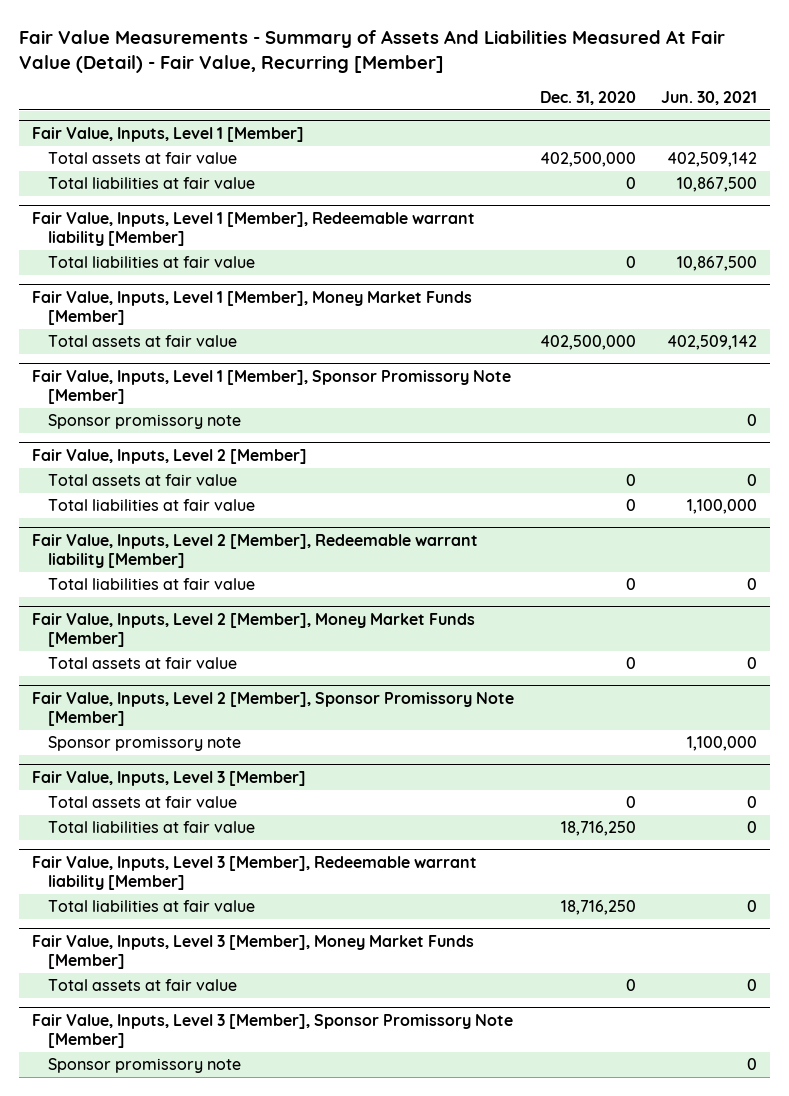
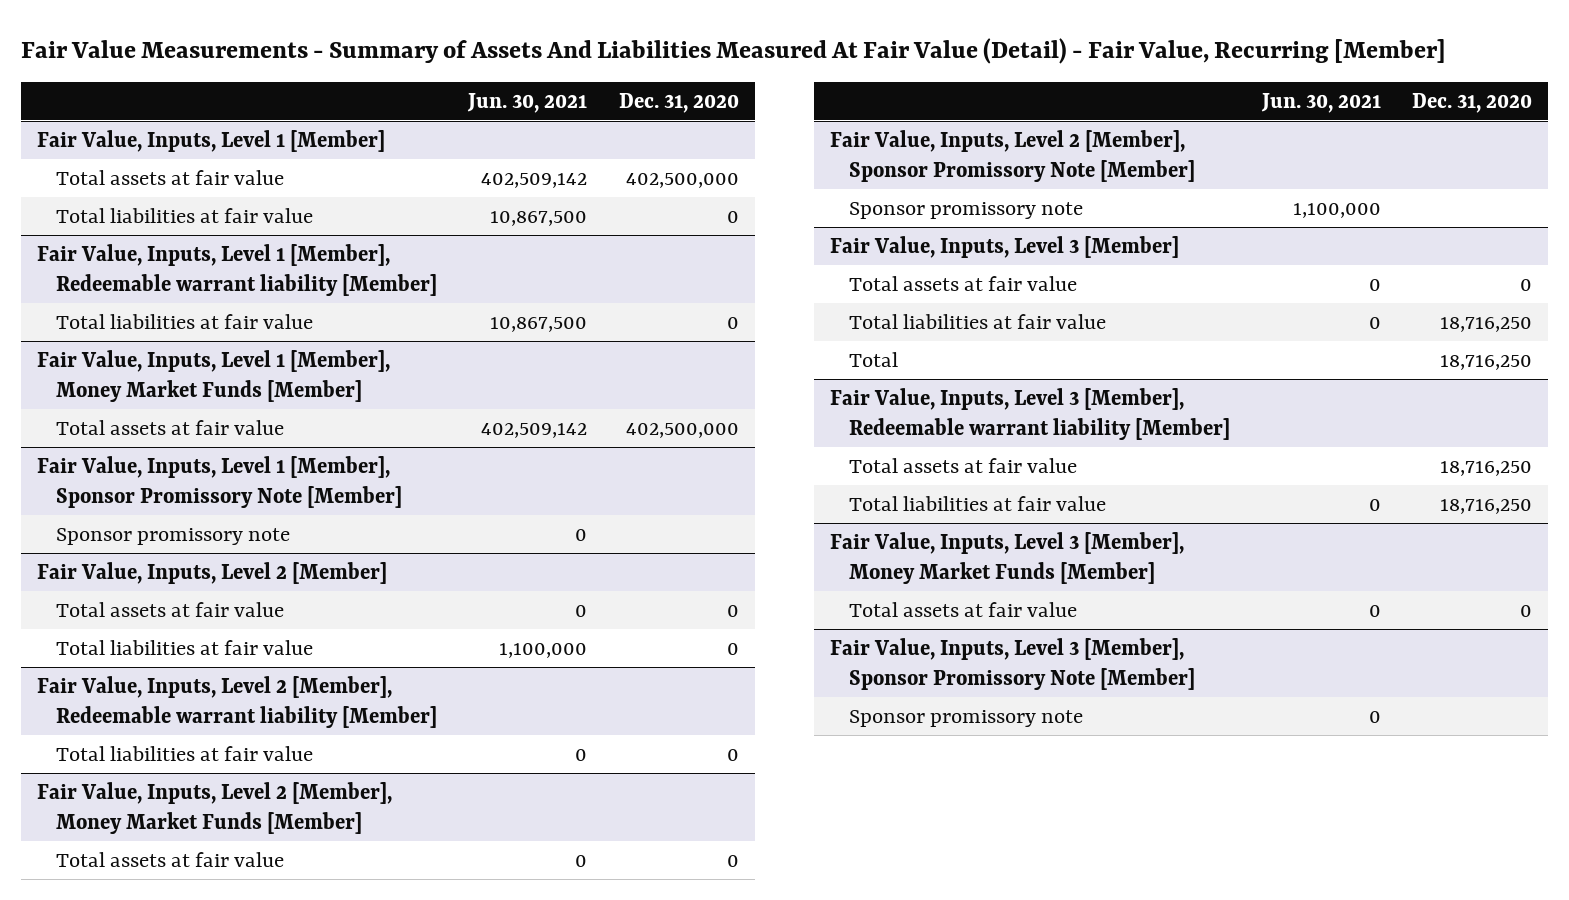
none -> [848,351,898,367] Total
none -> [848,457,1077,473] Total assets at fair value

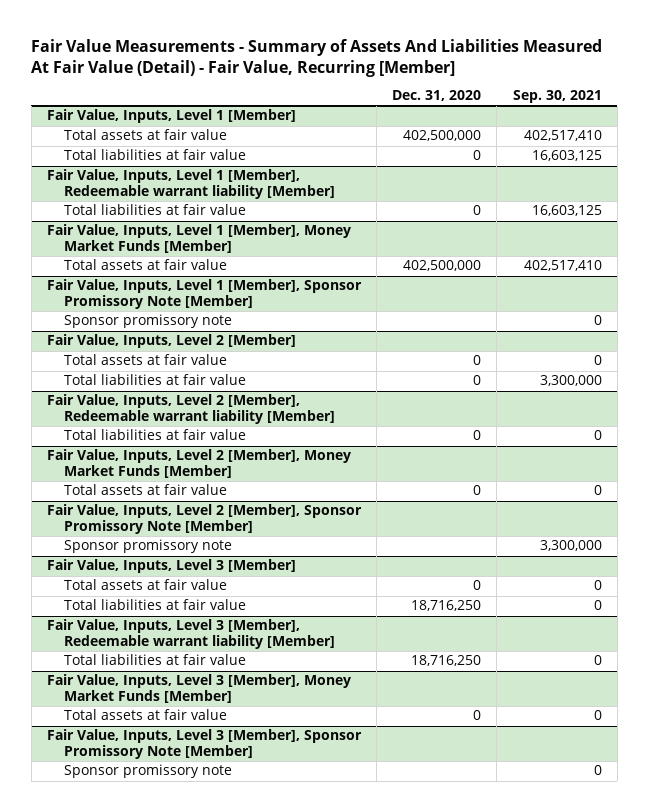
[467,92,588,113] Jun. 30, 2021 -> none
none -> [512,90,602,104] Sep. 30, 2021
[848,351,898,367] Total -> none
[848,457,1077,473] Total assets at fair value -> none

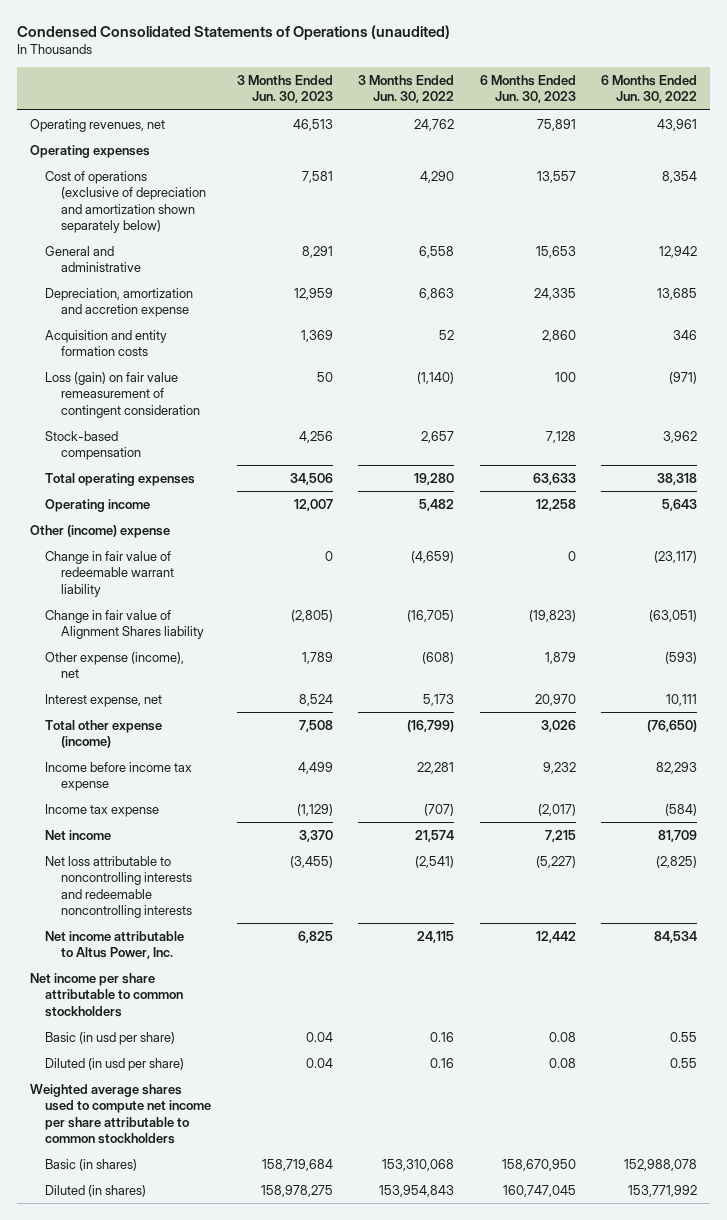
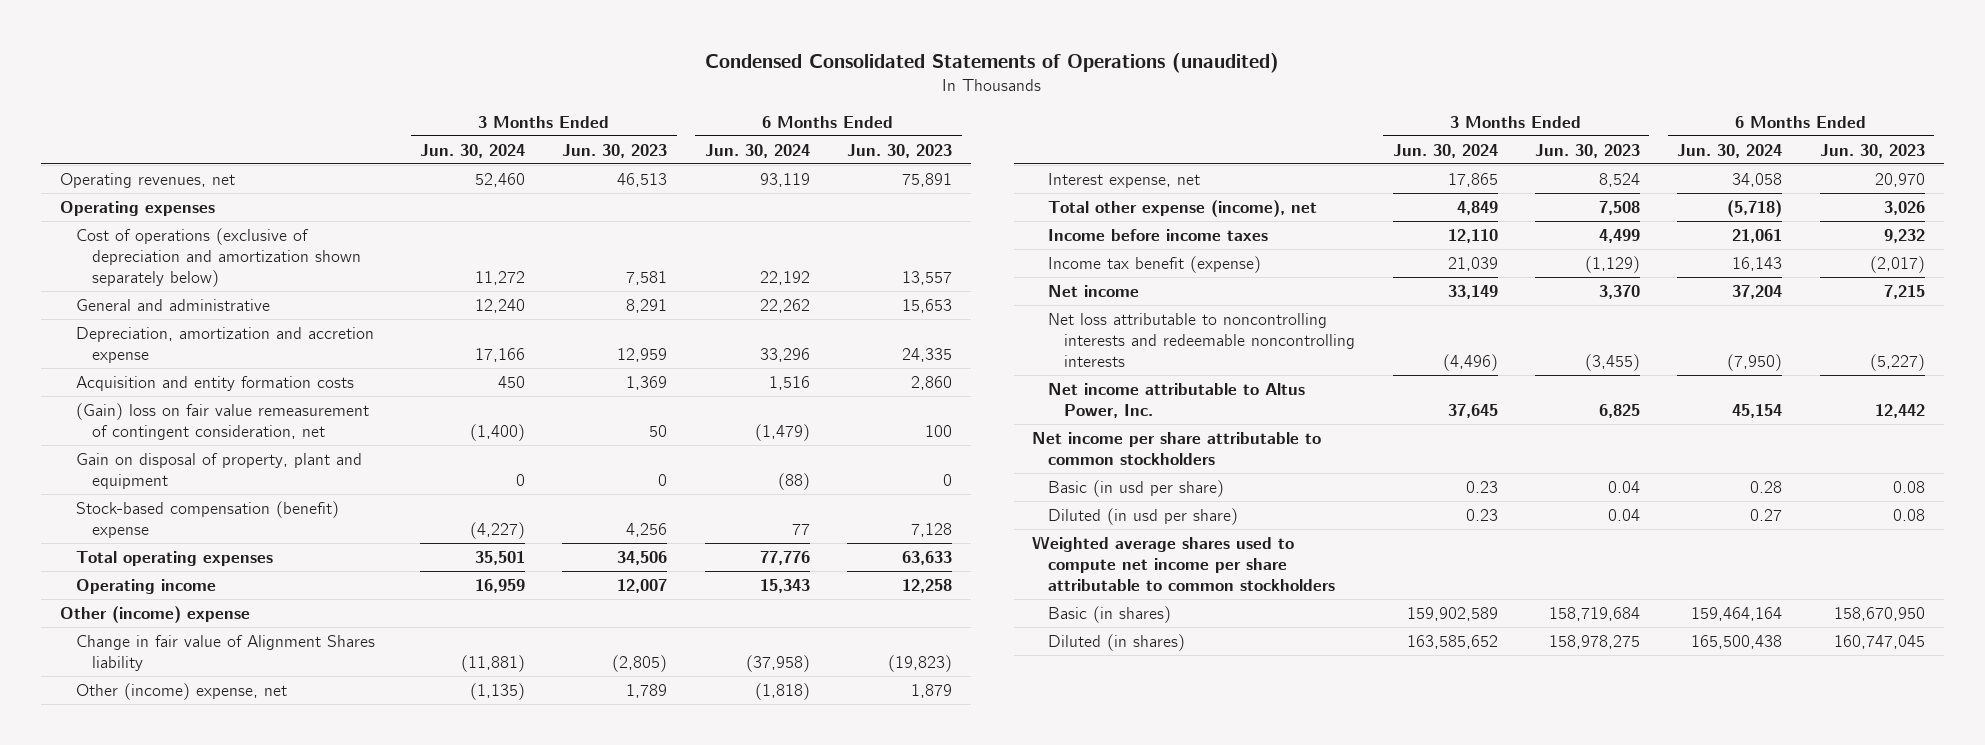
[358,74,455,104] 3 Months Ended Jun. 30, 2022 -> none
[601,74,698,104] 6 Months Ended Jun. 30, 2022 -> none
none -> [419,143,525,158] Jun. 30, 2024
none -> [704,143,810,158] Jun. 30, 2024
[45,371,200,418] Loss (gain) on fair value remeasurement of contingent consideration -> [75,402,369,440] (Gain) loss on fair value remeasurement of contingent consideration, net
none -> [75,452,362,489] Gain on disposal of property, plant and equipment
[45,430,141,461] Stock-based compensation -> [75,500,339,538] Stock-based compensation (benefit) expense
[45,550,174,597] Change in fair value of redeemable warrant liability -> none
[45,651,185,679] Other expense (income), net -> [75,682,287,700] Other (income) expense, net
[45,719,163,749] Total other expense (income) -> [1048,199,1318,217] Total other expense (income), net
[45,761,193,792] Income before income tax expense -> [1048,228,1269,241] Income before income taxes
[45,803,160,817] Income tax expense -> [1048,255,1262,273] Income tax benefit (expense)

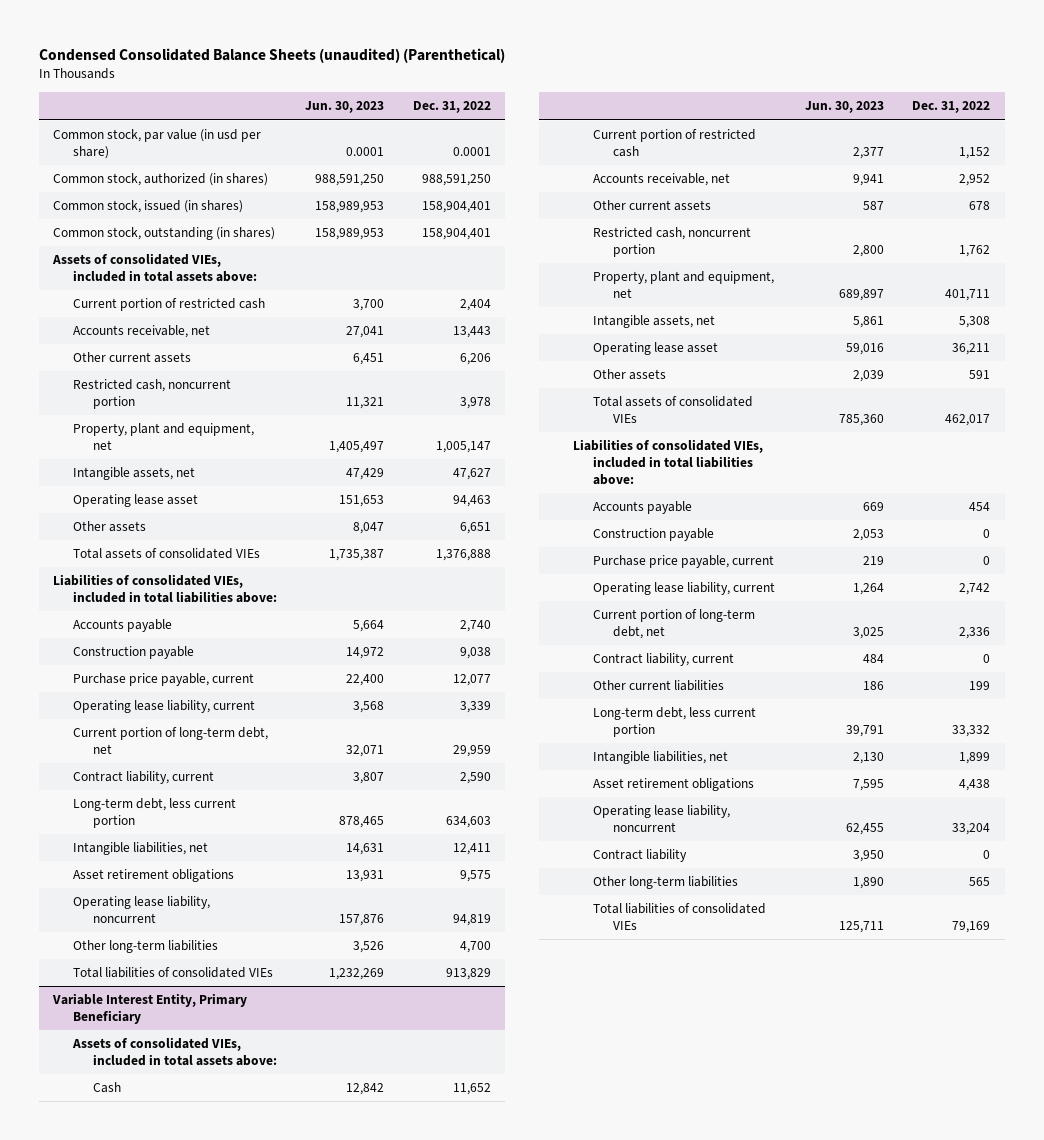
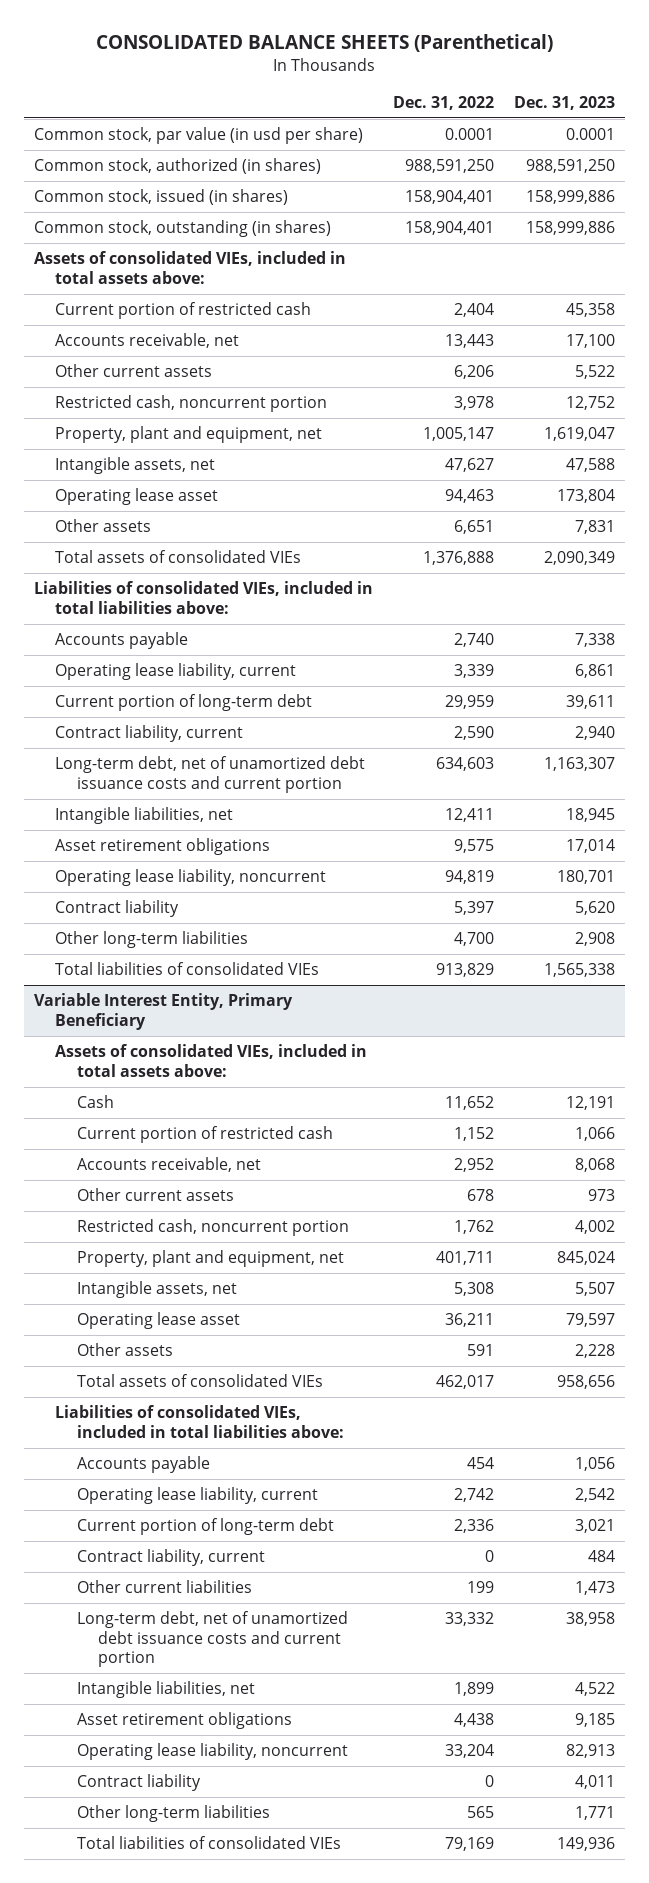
[38,48,505,64] Condensed Consolidated Balance Sheets (unaudited) (Parenthetical) -> [96,33,554,52] CONSOLIDATED BALANCE SHEETS (Parenthetical)
[305,101,385,114] Jun. 30, 2023 -> none
none -> [514,96,616,111] Dec. 31, 2023
[73,646,195,660] Construction payable -> none
[73,673,255,687] Purchase price payable, current -> none
[73,727,269,755] Current portion of long-term debt, net -> [55,694,313,712] Current portion of long-term debt
[73,798,237,829] Long-term debt, less current portion -> [55,756,366,793] Long-term debt, net of unamortized debt issuance costs and current portion
none -> [55,900,180,918] Contract liability
[592,528,714,542] Construction payable -> none
[592,555,774,569] Purchase price payable, current -> none
[592,609,755,640] Current portion of long-term debt, net -> [76,1518,334,1536] Current portion of long-term debt
[592,707,756,738] Long-term debt, less current portion -> [76,1611,348,1668] Long-term debt, net of unamortized debt issuance costs and current portion

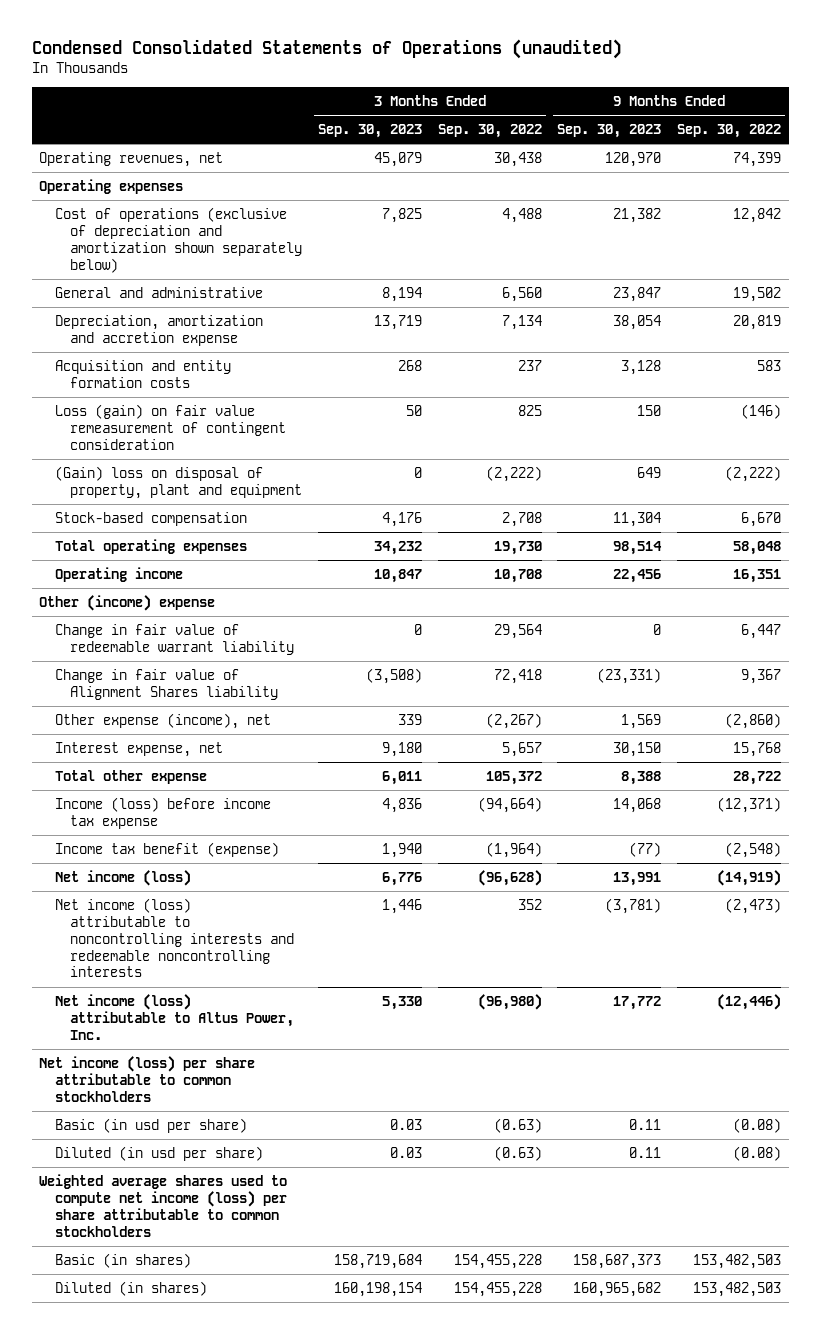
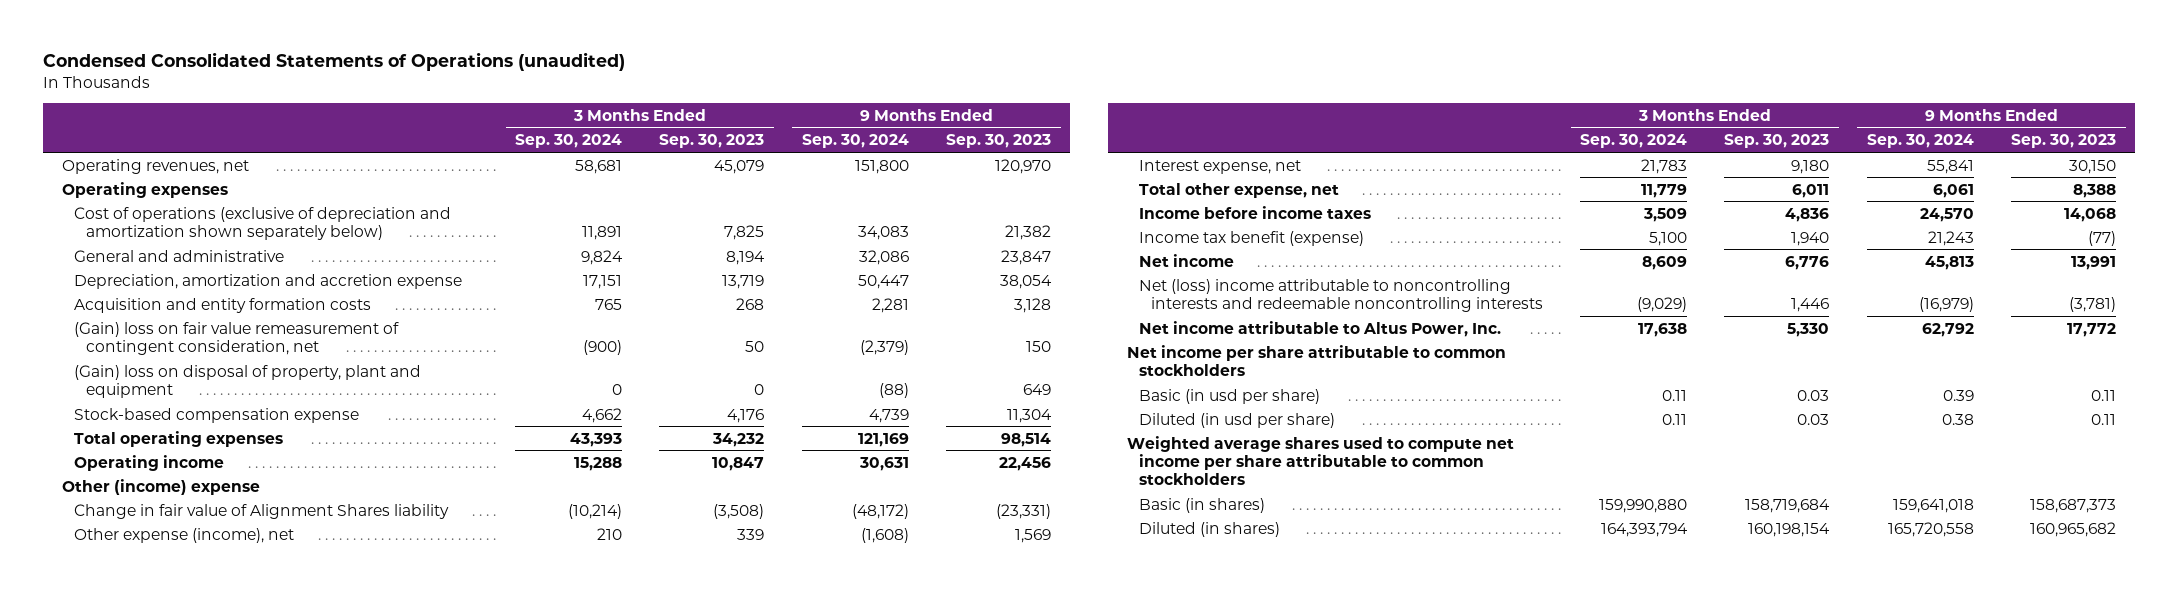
[437,124,542,139] Sep. 30, 2022 -> none
[677,124,782,139] Sep. 30, 2022 -> none
none -> [514,134,622,149] Sep. 30, 2024
none -> [801,134,909,149] Sep. 30, 2024
[54,404,287,450] Loss (gain) on fair value remeasurement of contingent consideration -> [73,321,399,355] (Gain) loss on fair value remeasurement of contingent consideration, net
[54,512,247,527] Stock-based compensation -> [73,407,359,423] Stock-based compensation expense
[54,624,295,655] Change in fair value of redeemable warrant liability -> none
[54,770,207,785] Total other expense -> [1138,182,1339,198] Total other expense, net
[54,797,271,829] Income (loss) before income tax expense -> [1138,205,1371,219] Income before income taxes
[54,870,191,887] Net income (loss) -> [1138,253,1234,267] Net income
[54,898,295,978] Net income (loss) attributable to noncontrolling interests and redeemable noncontrolling interests -> [1138,278,1543,312] Net (loss) income attributable to noncontrolling interests and redeemable noncontrolling interests
[54,994,295,1040] Net income (loss) attributable to Altus Power, Inc. -> [1138,320,1501,337] Net income attributable to Altus Power, Inc.
[39,1056,256,1102] Net income (loss) per share attributable to common stockholders -> [1127,344,1507,376] Net income per share attributable to common stockholders
[39,1174,288,1237] Weighted average shares used to compute net income (loss) per share attributable to common stockholders -> [1127,435,1515,486] Weighted average shares used to compute net income per share attributable to common stockholders

